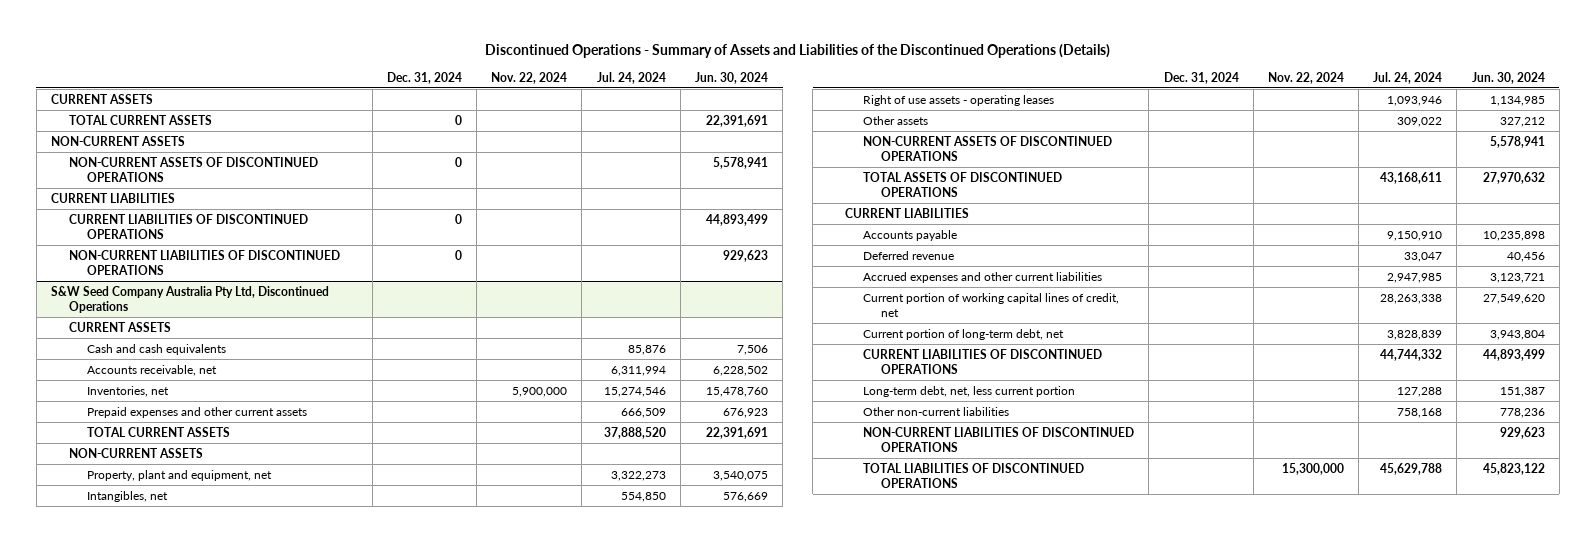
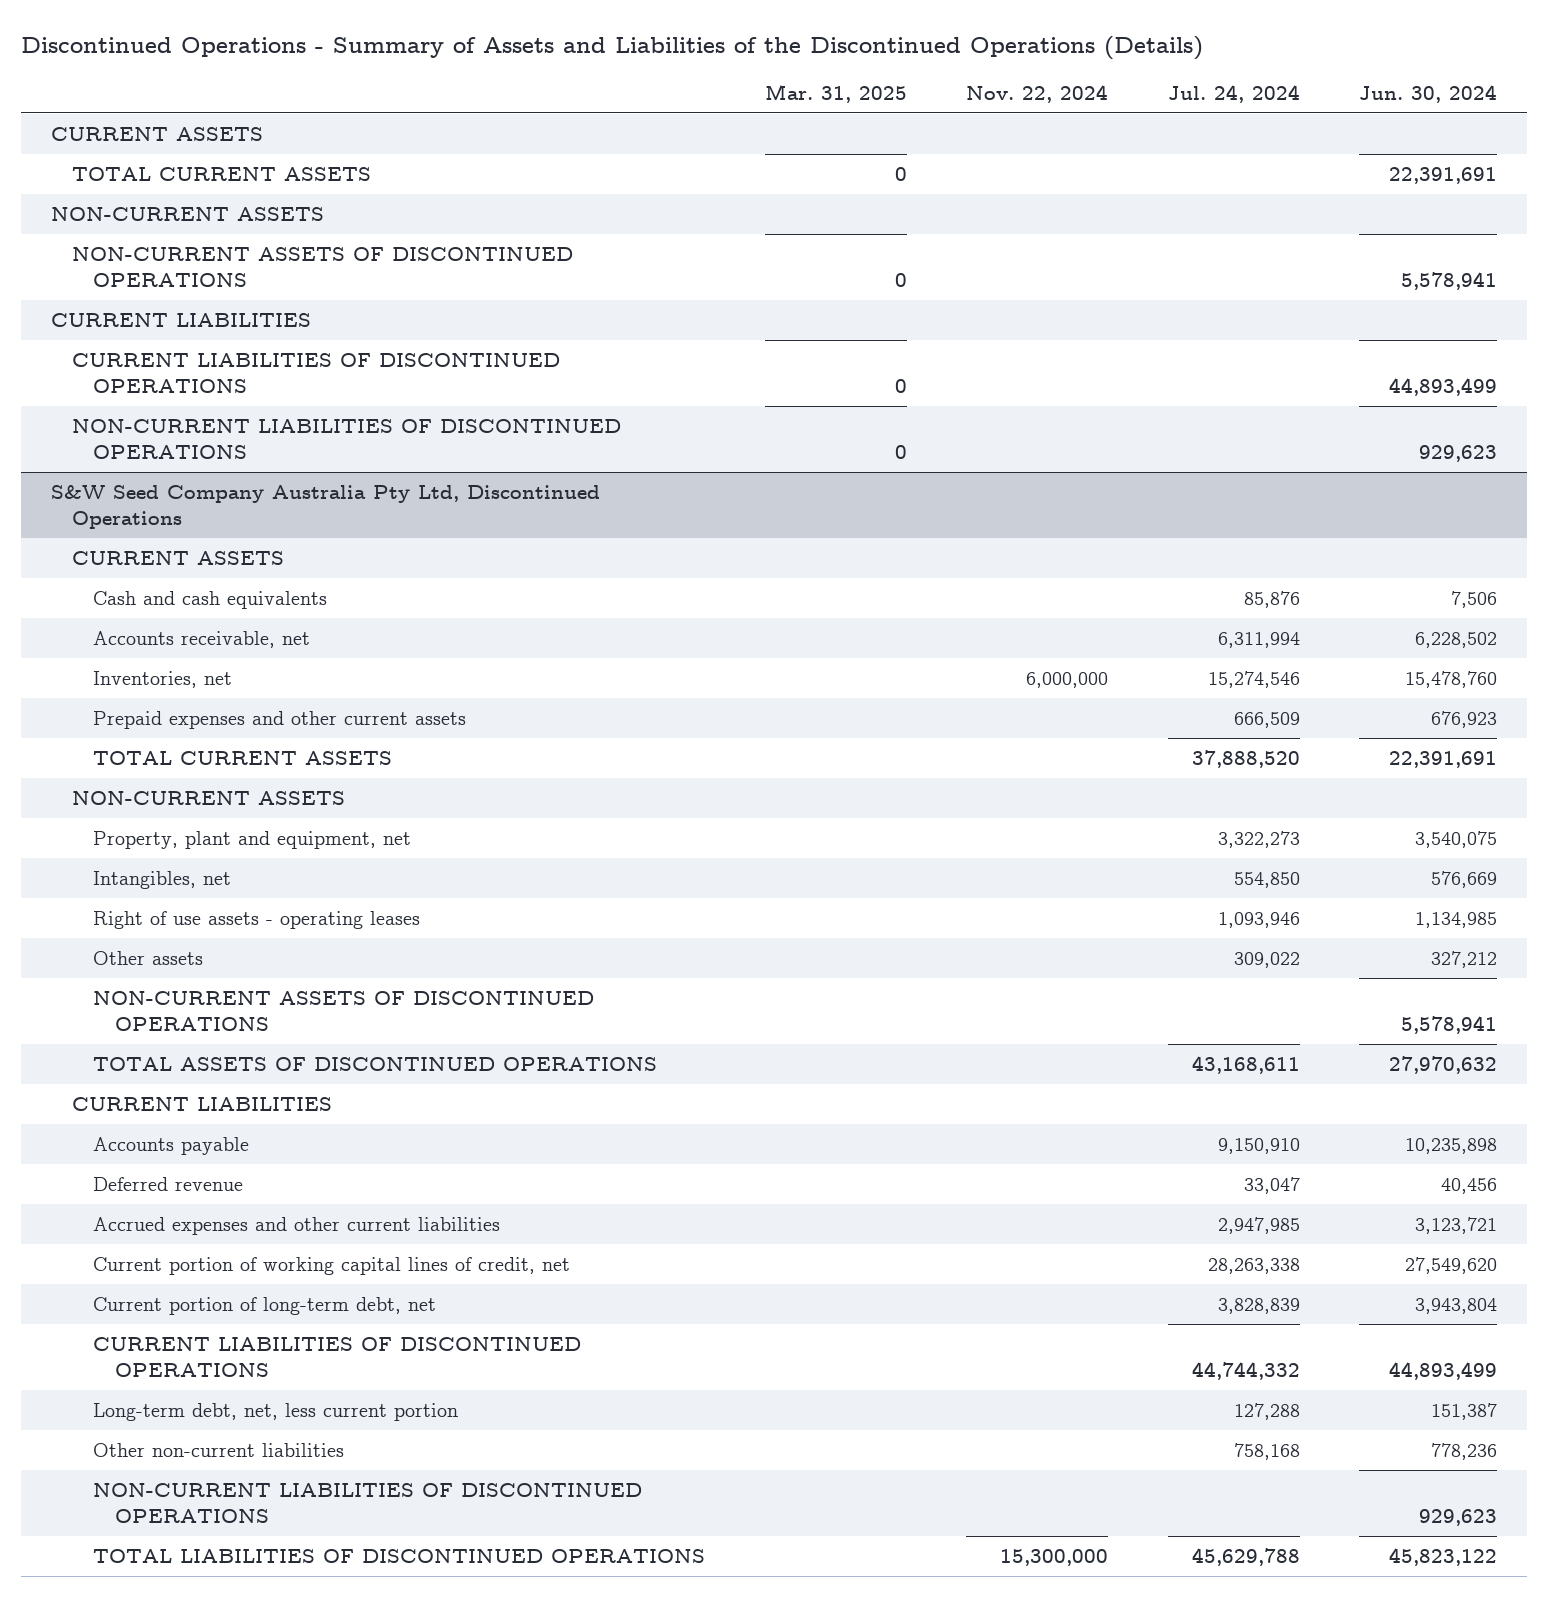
[386,71,462,84] Dec. 31, 2024 -> none
none -> [764,83,907,103] Mar. 31, 2025
[512,386,568,397] 5,900,000 -> [1026,672,1109,689] 6,000,000

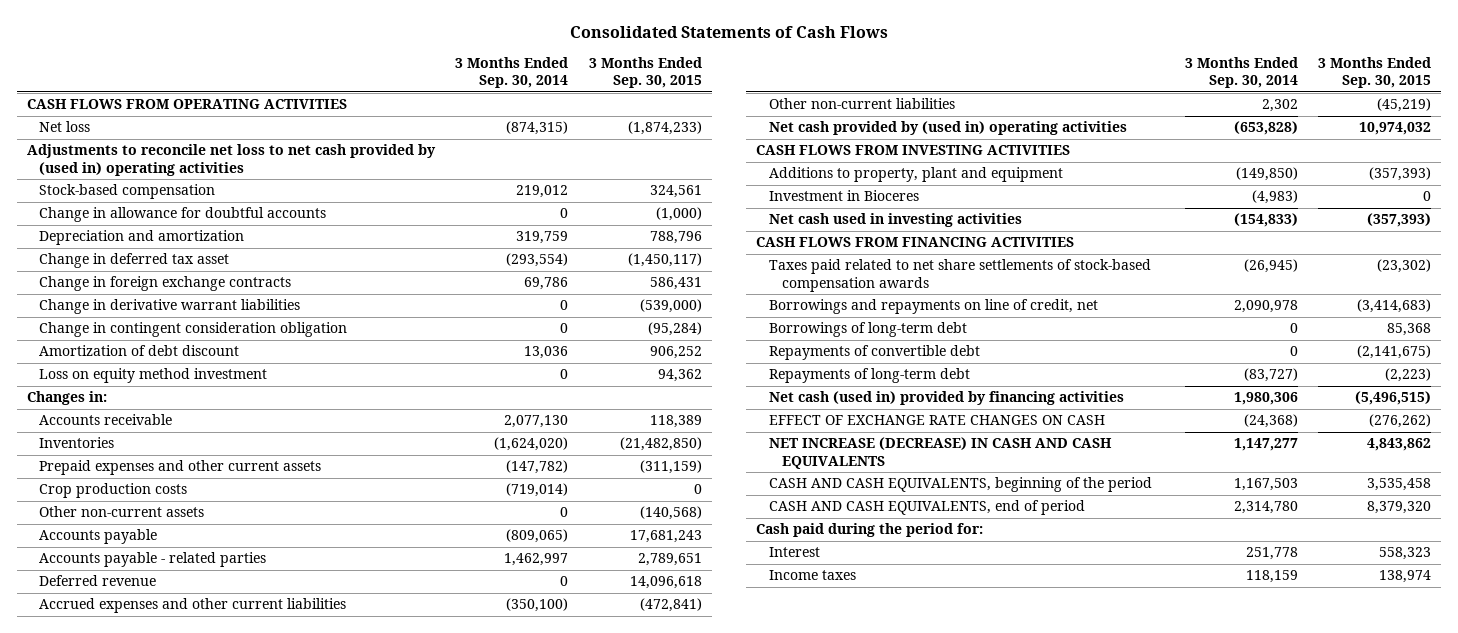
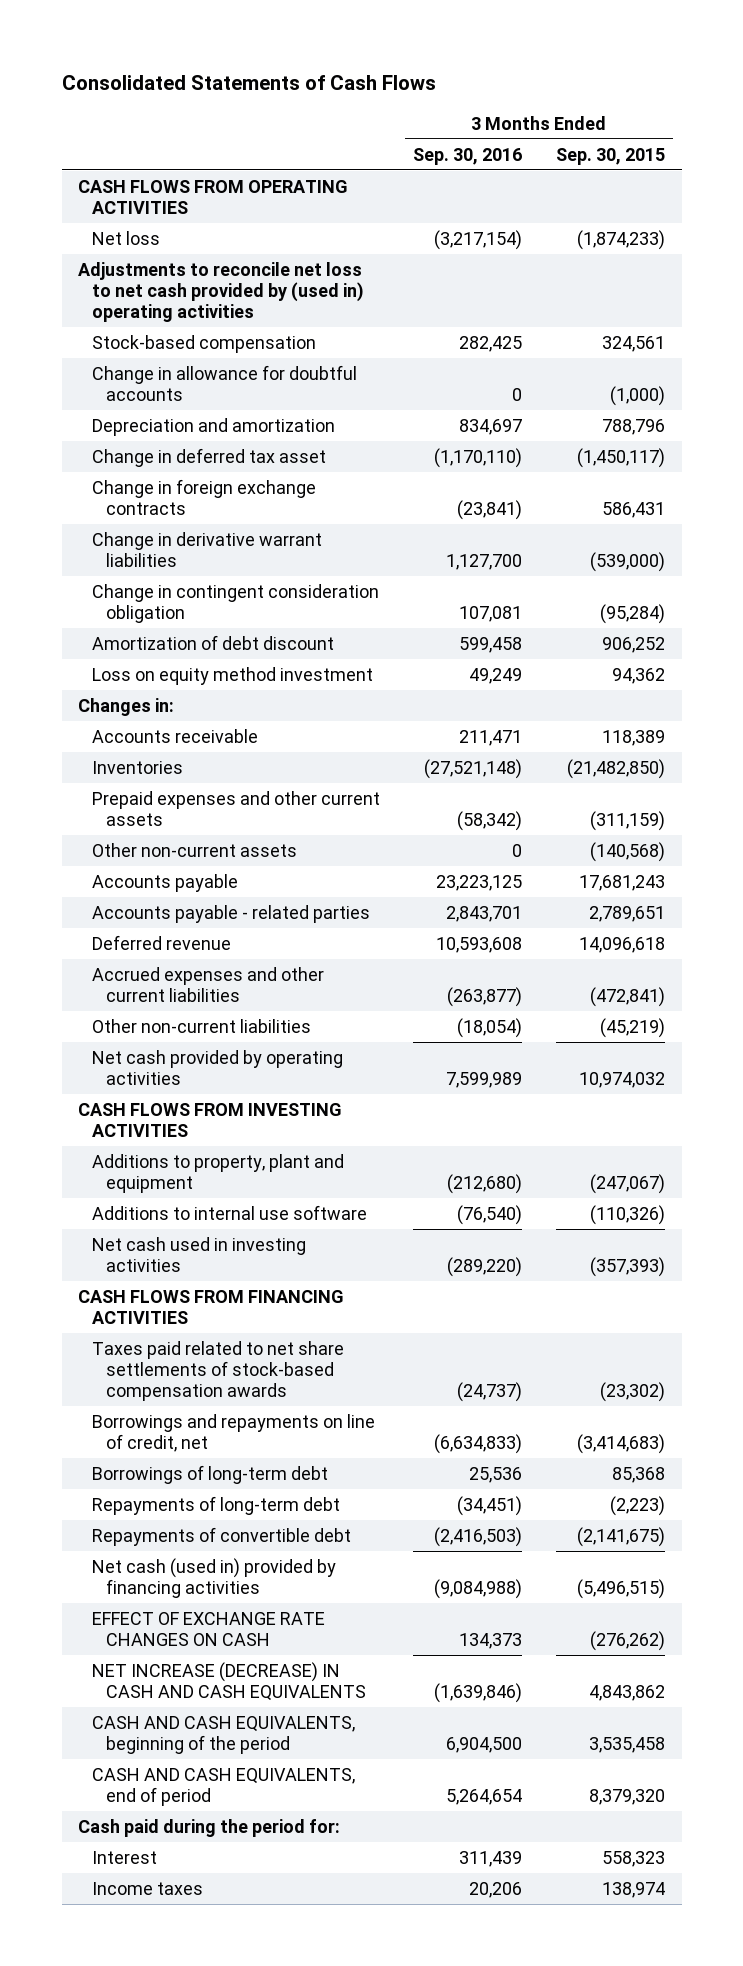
[455,57,569,89] 3 Months Ended Sep. 30, 2014 -> none
none -> [413,147,523,165] Sep. 30, 2016
[39,483,188,499] Crop production costs -> none
[769,121,1128,136] Net cash provided by (used in) operating activities -> [91,1049,343,1085] Net cash provided by operating activities
[769,190,920,202] Investment in Bioceres -> none
[1369,167,1432,182] (357,393) -> [589,1173,665,1194] (247,067)
none -> [91,1204,367,1220] Additions to internal use software
[769,345,981,361] Repayments of convertible debt -> [91,1526,351,1546] Repayments of convertible debt

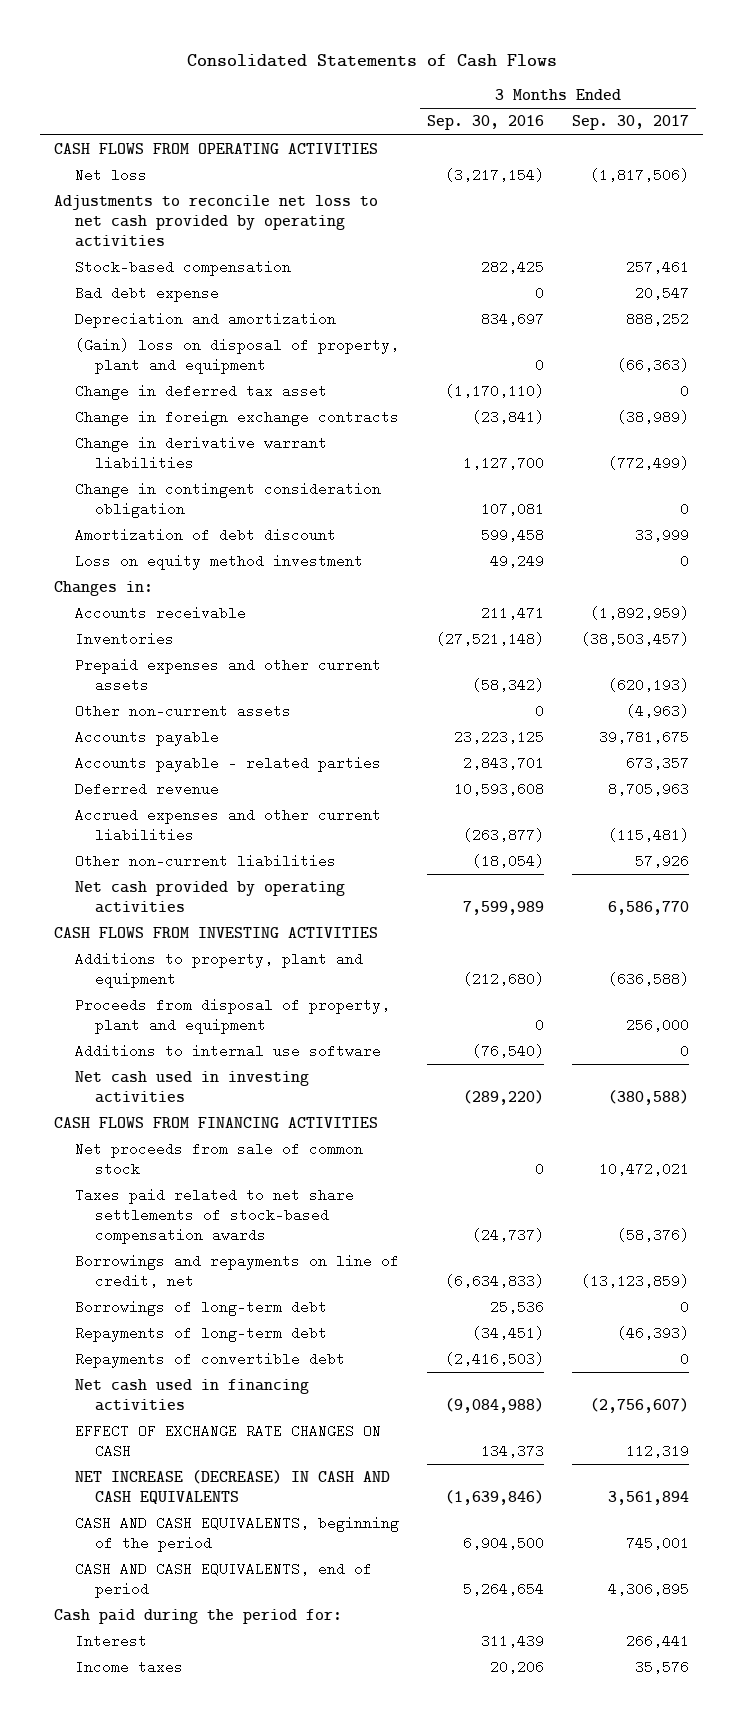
[555,147,665,165] Sep. 30, 2015 -> none
none -> [571,115,689,131] Sep. 30, 2017
[78,261,364,322] Adjustments to reconcile net loss to net cash provided by (used in) operating activities -> [54,195,379,247] Adjustments to reconcile net loss to net cash provided by operating activities
[91,364,357,401] Change in allowance for doubtful accounts -> [74,286,219,303] Bad debt expense
none -> [74,338,399,374] (Gain) loss on disposal of property, plant and equipment
none -> [74,998,390,1034] Proceeds from disposal of property, plant and equipment
none -> [74,1142,363,1176] Net proceeds from sale of common stock
[91,1557,336,1598] Net cash (used in) provided by financing activities -> [74,1379,309,1411] Net cash used in financing activities

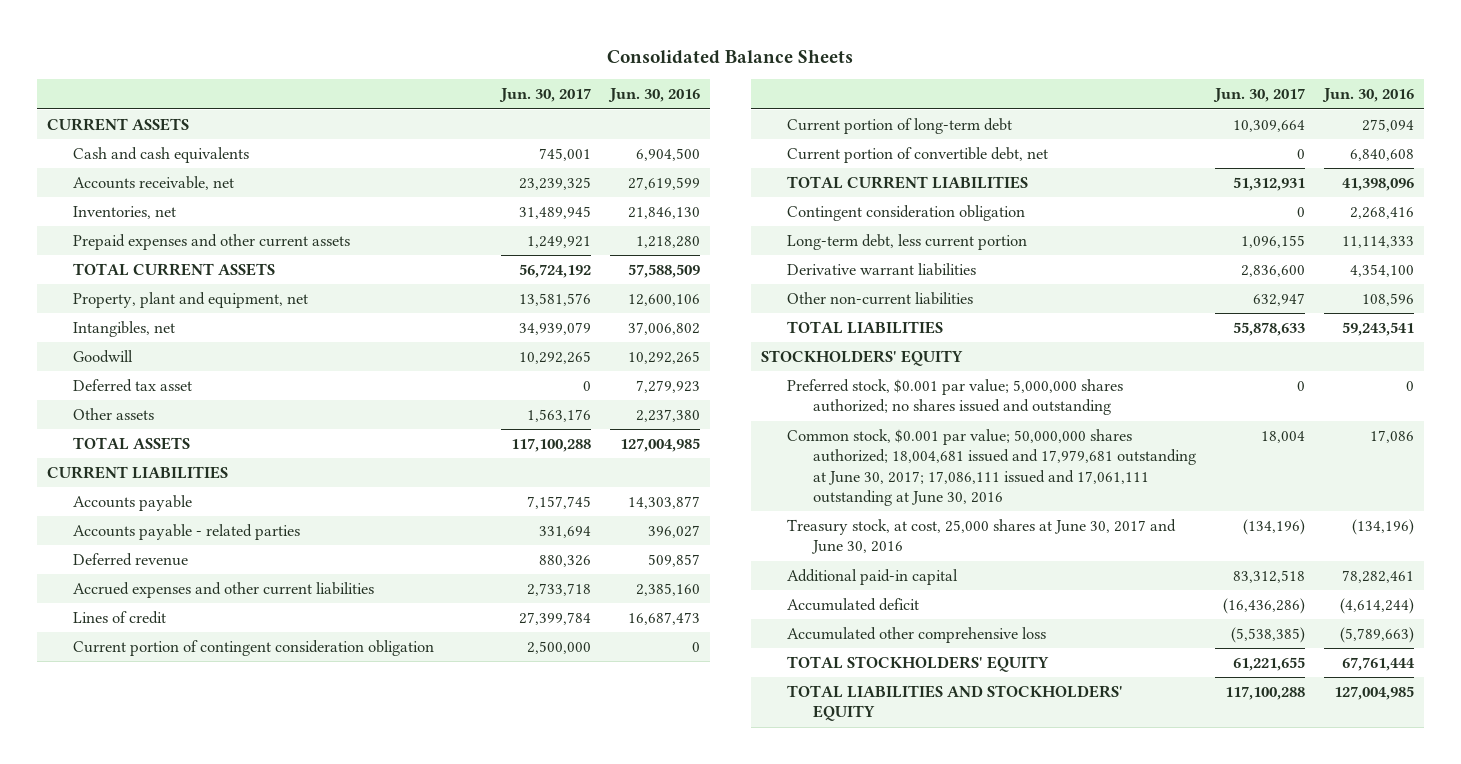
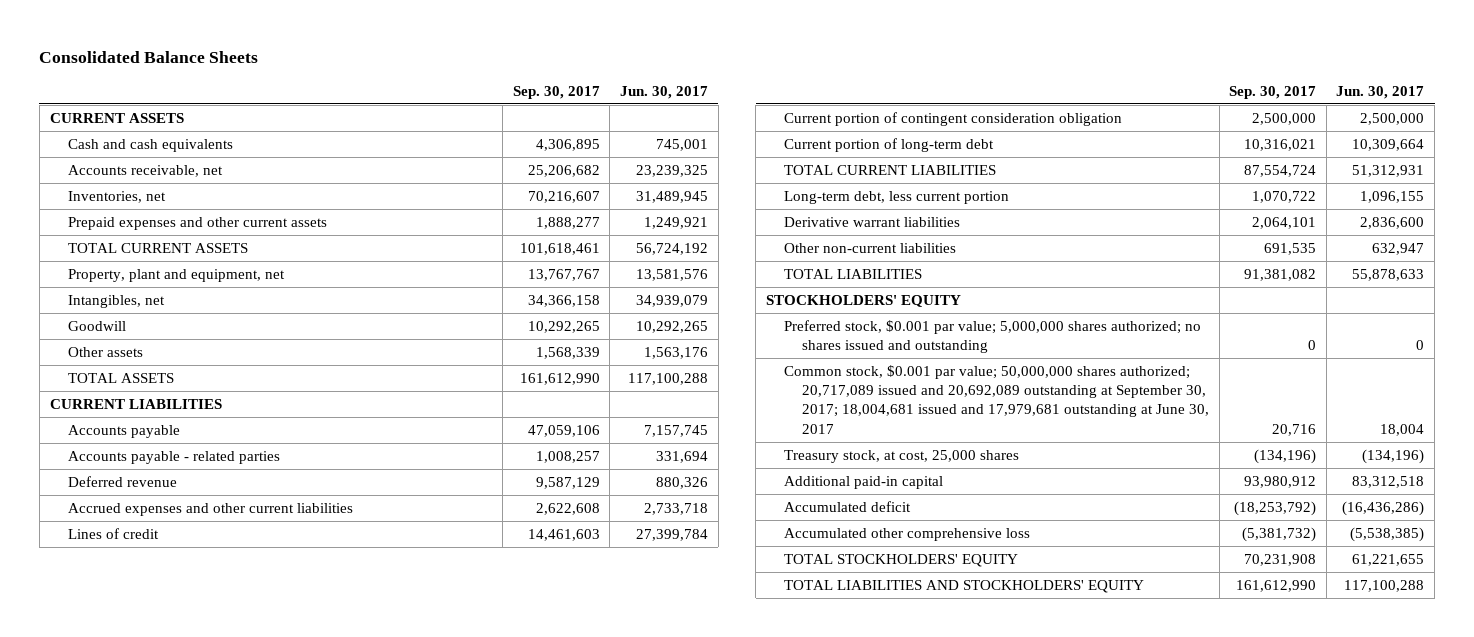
[608,88,701,103] Jun. 30, 2016 -> none
none -> [512,85,600,99] Sep. 30, 2017
[72,379,192,393] Deferred tax asset -> none
[786,147,1048,164] Current portion of convertible debt, net -> none
[786,205,1025,222] Contingent consideration obligation -> none
[786,429,1197,507] Common stock, $0.001 par value; 50,000,000 shares authorized; 18,004,681 issued and 17,979,681 outstanding at June 30, 2017; 17,086,111 issued and 17,061,111 outstanding at June 30, 2016 -> [783,364,1209,434] Common stock, $0.001 par value; 50,000,000 shares authorized; 20,717,089 issued and 20,692,089 outstanding at September 30, 2017; 18,004,681 issued and 17,979,681 outstanding at June 30, 2017
[786,519,1176,555] Treasury stock, at cost, 25,000 shares at June 30, 2017 and June 30, 2016 -> [783,449,1019,463] Treasury stock, at cost, 25,000 shares

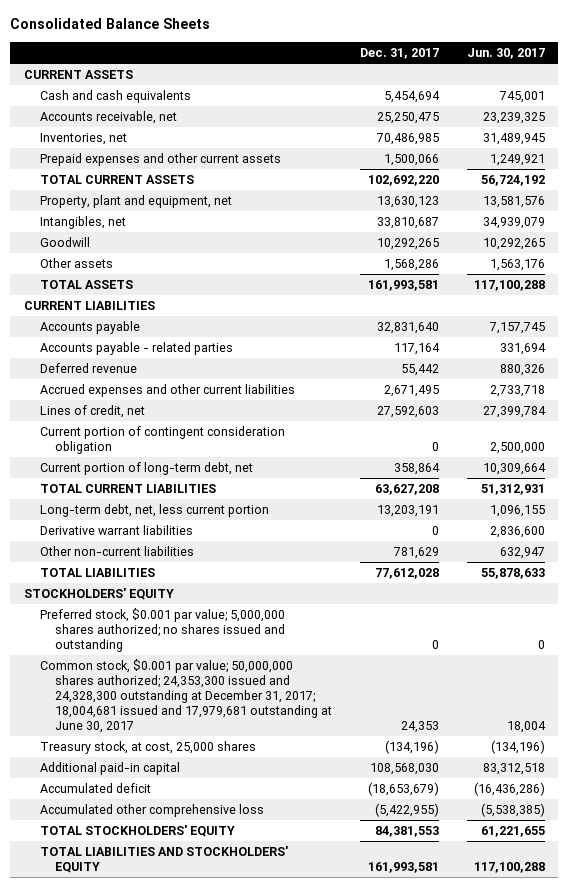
[512,85,600,99] Sep. 30, 2017 -> none
none -> [360,47,440,59] Dec. 31, 2017
[67,527,159,539] Lines of credit -> [39,404,145,418] Lines of credit, net
[783,137,994,152] Current portion of long-term debt -> [39,461,253,475] Current portion of long-term debt, net
[783,190,1009,204] Long-term debt, less current portion -> [39,503,269,517] Long-term debt, net, less current portion
[783,364,1209,434] Common stock, $0.001 par value; 50,000,000 shares authorized; 20,717,089 issued and 20,692,089 outstanding at September 30, 2017; 18,004,681 issued and 17,979,681 outstanding at June 30, 2017 -> [39,658,333,733] Common stock, $0.001 par value; 50,000,000 shares authorized; 24,353,300 issued and 24,328,300 outstanding at December 31, 2017; 18,004,681 issued and 17,979,681 outstanding at June 30, 2017

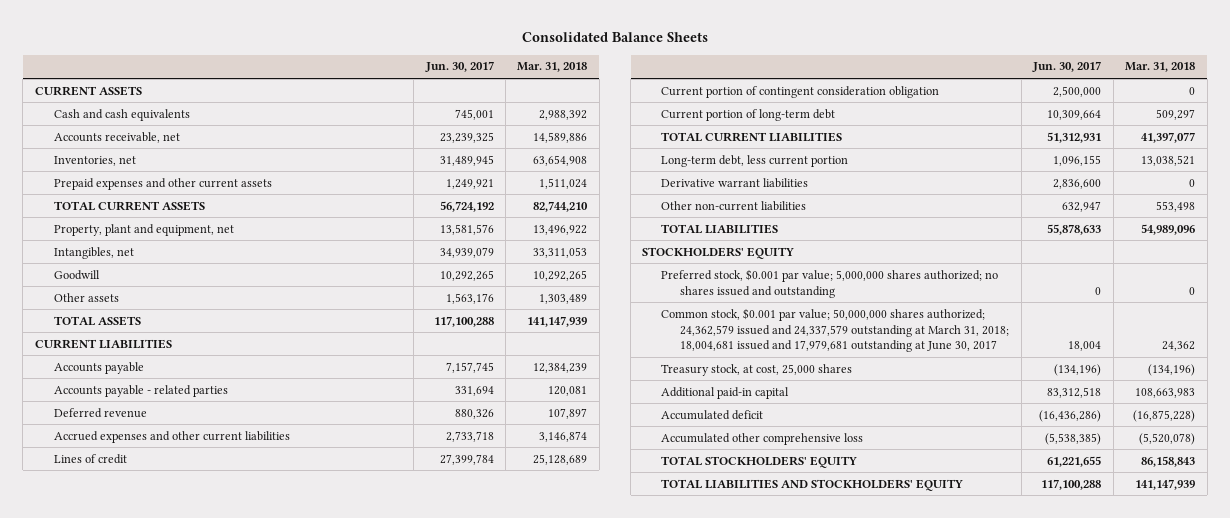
[360,47,440,59] Dec. 31, 2017 -> none
none -> [517,62,588,73] Mar. 31, 2018
[39,404,145,418] Lines of credit, net -> [53,453,127,464] Lines of credit
[39,461,253,475] Current portion of long-term debt, net -> [661,108,836,121] Current portion of long-term debt
[39,503,269,517] Long-term debt, net, less current portion -> [661,154,849,167] Long-term debt, less current portion
[39,658,333,733] Common stock, $0.001 par value; 50,000,000 shares authorized; 24,353,300 issued and 24,328,300 outstanding at December 31, 2017; 18,004,681 issued and 17,979,681 outstanding at June 30, 2017 -> [661,307,1010,353] Common stock, $0.001 par value; 50,000,000 shares authorized; 24,362,579 issued and 24,337,579 outstanding at March 31, 2018; 18,004,681 issued and 17,979,681 outstanding at June 30, 2017

